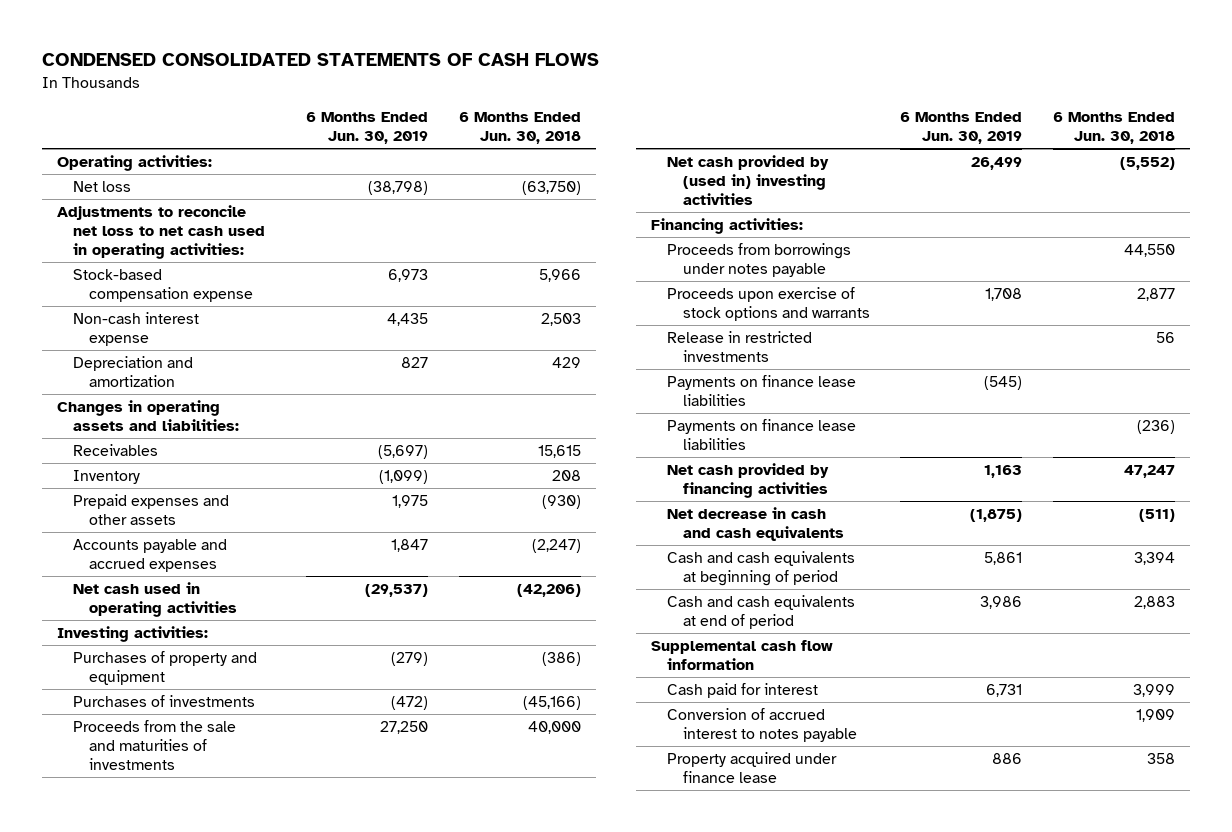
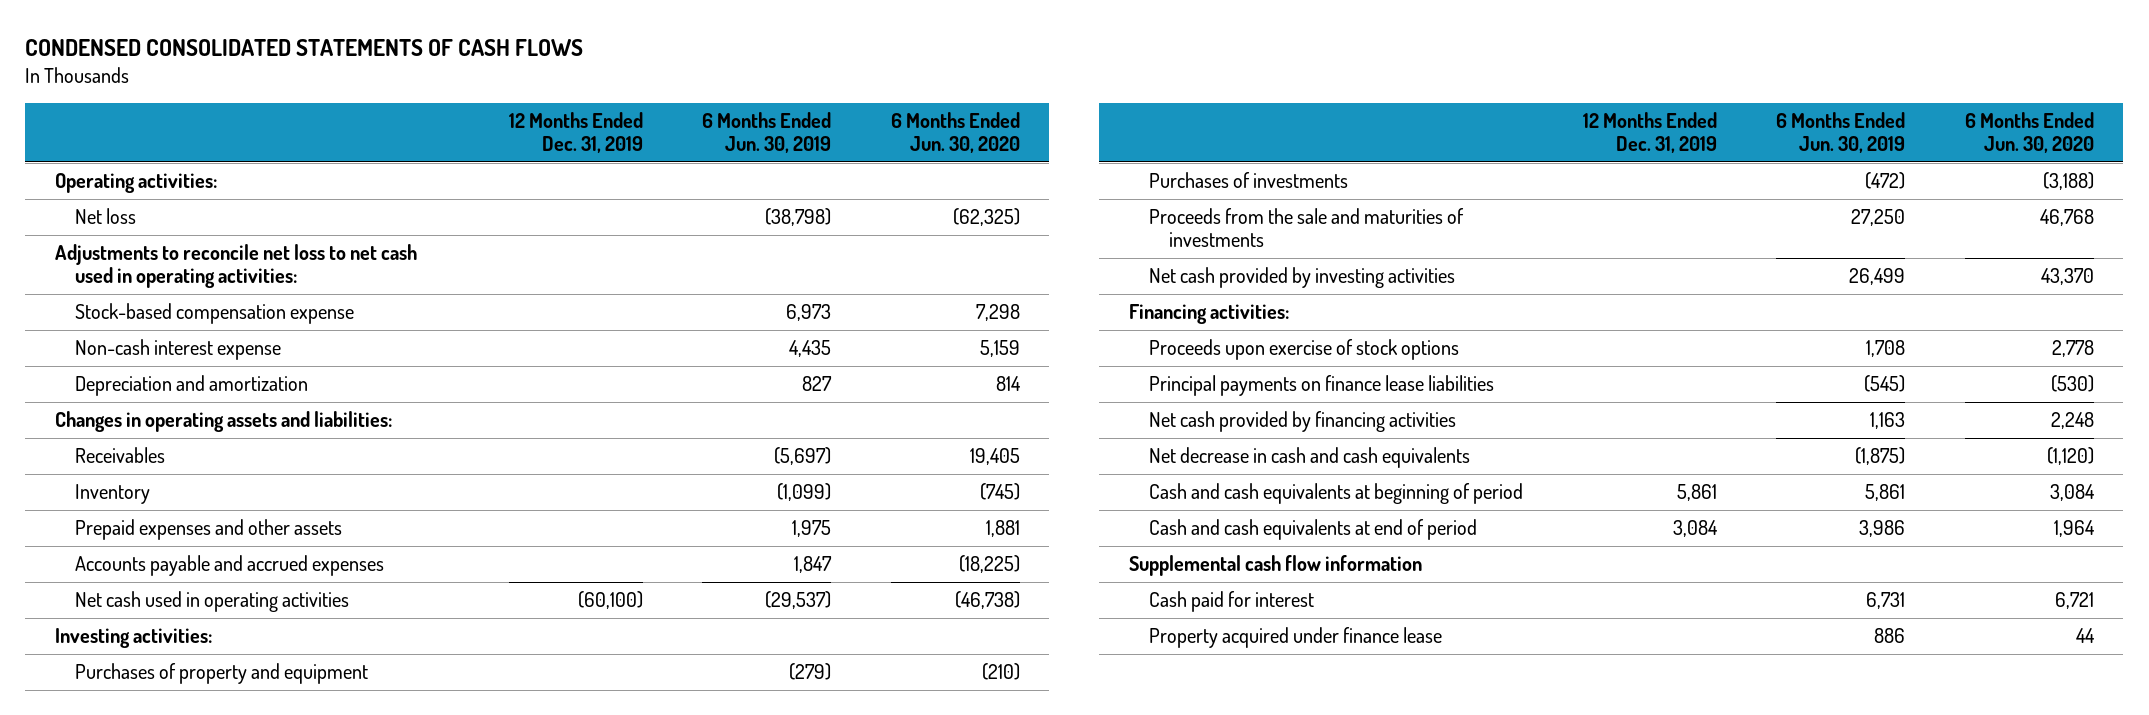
[458,111,581,144] 6 Months Ended Jun. 30, 2018 -> none
none -> [508,112,643,154] 12 Months Ended Dec. 31, 2019
none -> [890,112,1020,154] 6 Months Ended Jun. 30, 2020
[666,155,829,205] Net cash provided by (used in) investing activities -> [1149,267,1456,289] Net cash provided by investing activities
[666,243,851,278] Proceeds from borrowings under notes payable -> none
[666,331,812,363] Release in restricted investments -> none
[666,419,856,451] Payments on finance lease liabilities -> none
[666,287,871,322] Proceeds upon exercise of stock options and warrants -> [1149,339,1460,361] Proceeds upon exercise of stock options
[666,375,856,407] Payments on finance lease liabilities -> [1149,375,1495,397] Principal payments on finance lease liabilities
[666,708,858,743] Conversion of accrued interest to notes payable -> none

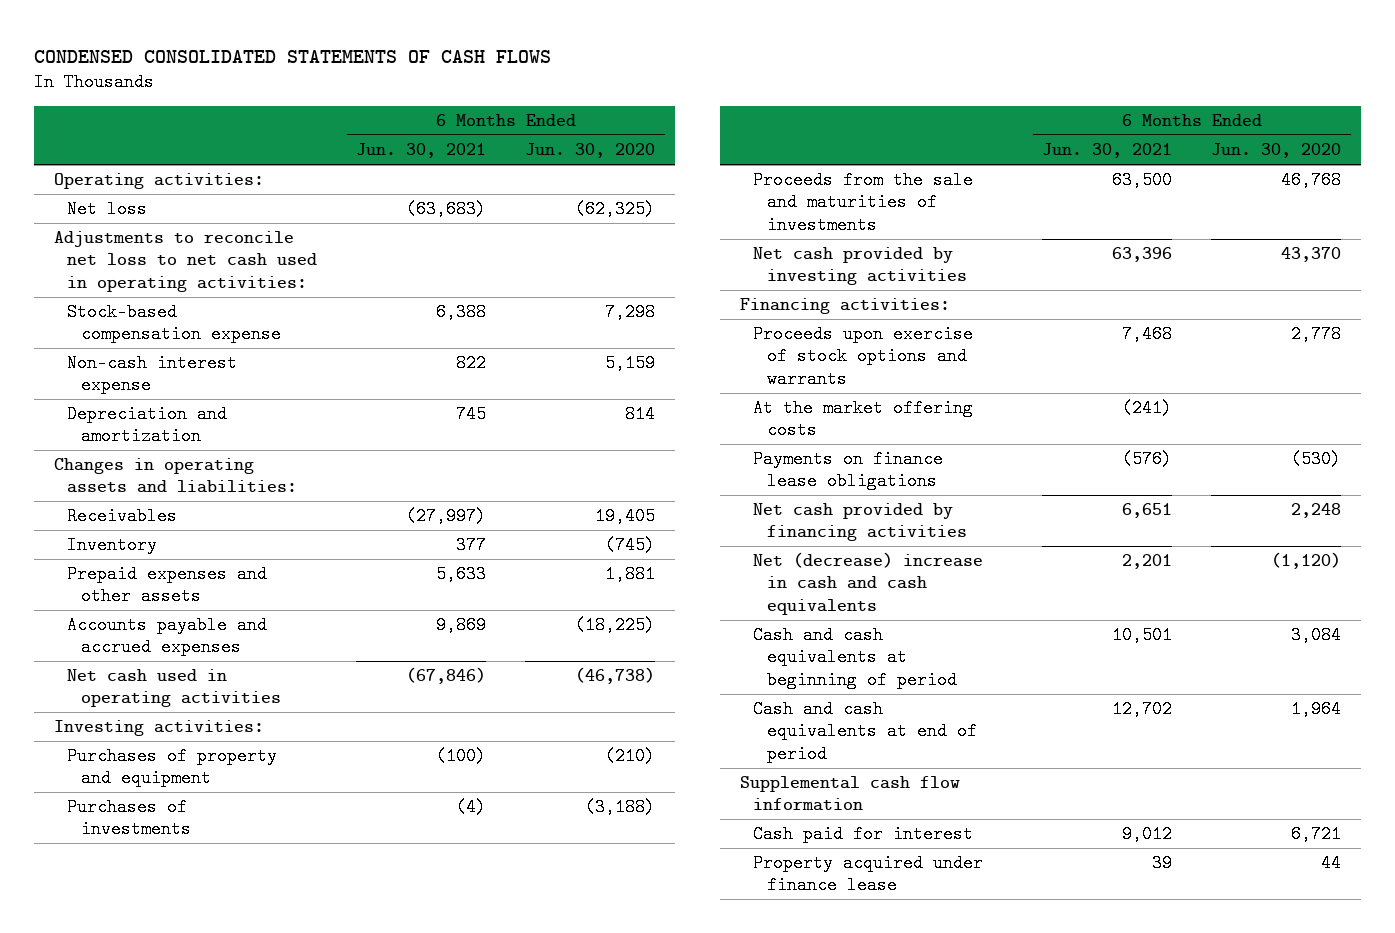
[508,112,643,154] 12 Months Ended Dec. 31, 2019 -> none
[702,112,832,154] 6 Months Ended Jun. 30, 2019 -> none
none -> [356,143,487,159] Jun. 30, 2021
[1149,339,1460,361] Proceeds upon exercise of stock options -> [753,325,974,388] Proceeds upon exercise of stock options and warrants
none -> [753,399,974,440] At the market offering costs
[1149,375,1495,397] Principal payments on finance lease liabilities -> [753,450,944,491] Payments on finance lease obligations
[1149,447,1471,469] Net decrease in cash and cash equivalents -> [753,552,984,615] Net (decrease) increase in cash and cash equivalents

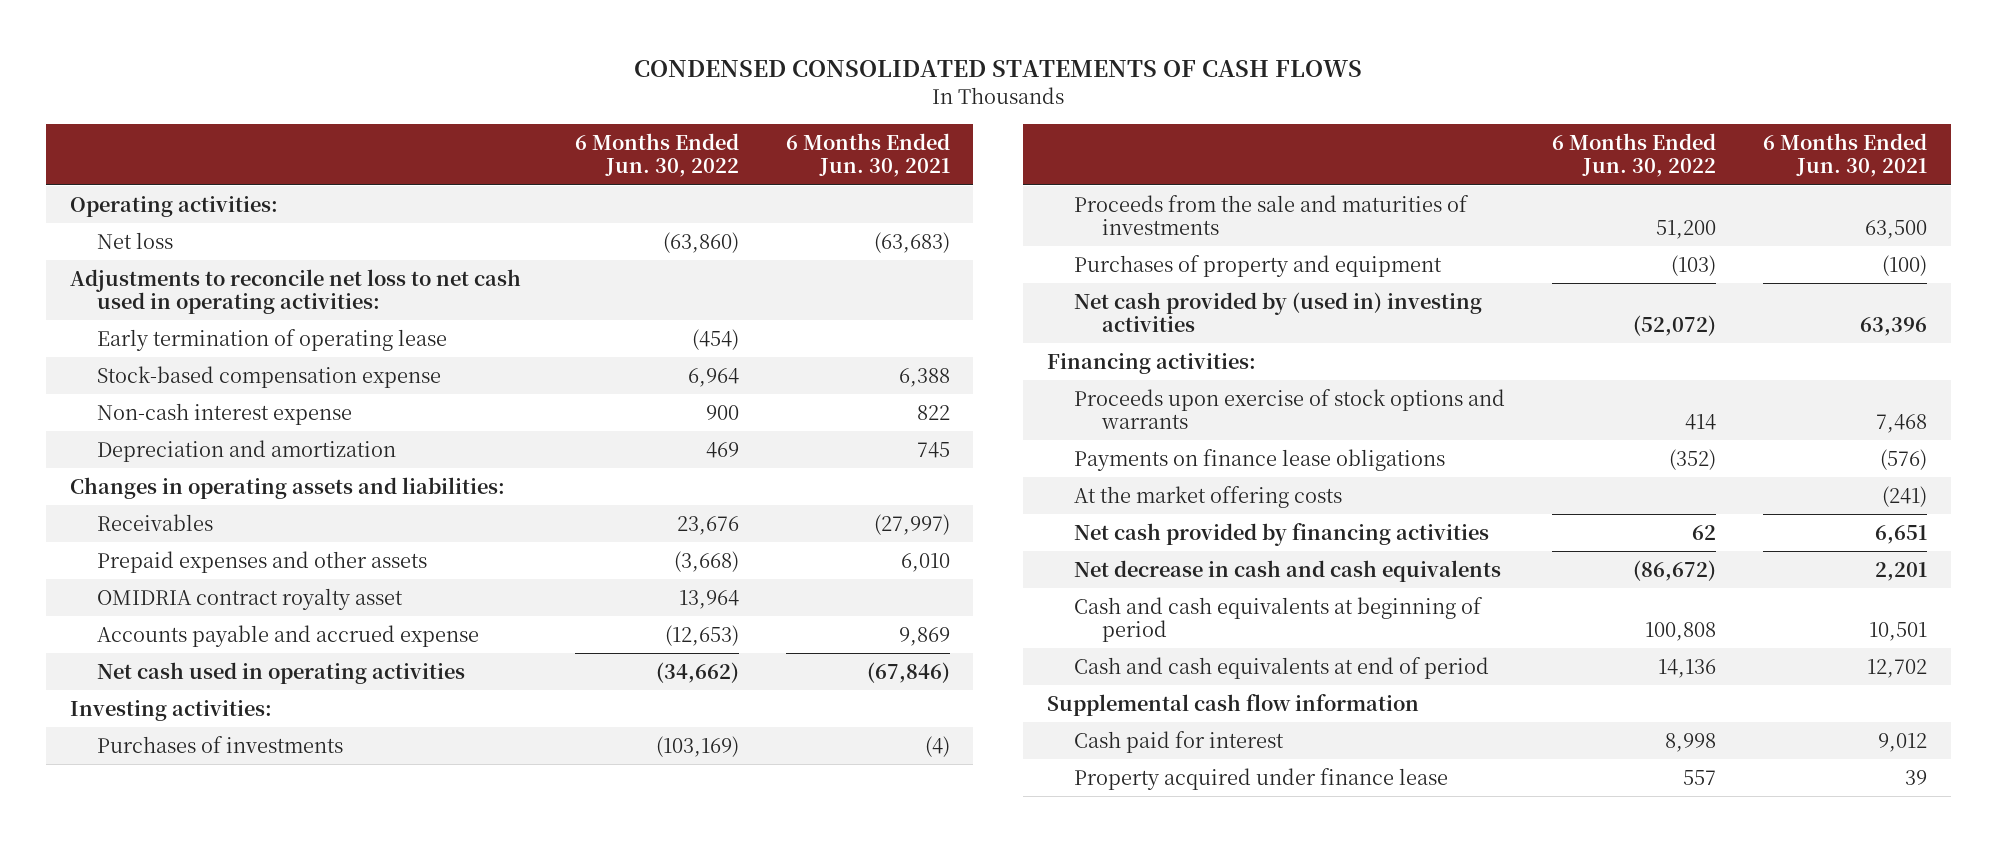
[525,143,656,159] Jun. 30, 2020 -> none
none -> [575,133,740,178] 6 Months Ended Jun. 30, 2022
none -> [97,328,448,351] Early termination of operating lease
[67,536,158,555] Inventory -> none
[436,565,487,584] 5,633 -> [900,552,950,572] 6,010
none -> [97,587,404,610] OMIDRIA contract royalty asset
[67,616,268,657] Accounts payable and accrued expenses -> [97,624,480,647] Accounts payable and accrued expense
[67,747,278,788] Purchases of property and equipment -> [1074,254,1443,277] Purchases of property and equipment
[753,247,967,286] Net cash provided by investing activities -> [1074,291,1483,333] Net cash provided by (used in) investing activities
[753,399,974,440] At the market offering costs -> [1074,485,1343,508] At the market offering costs
[753,552,984,615] Net (decrease) increase in cash and cash equivalents -> [1074,559,1502,582] Net decrease in cash and cash equivalents

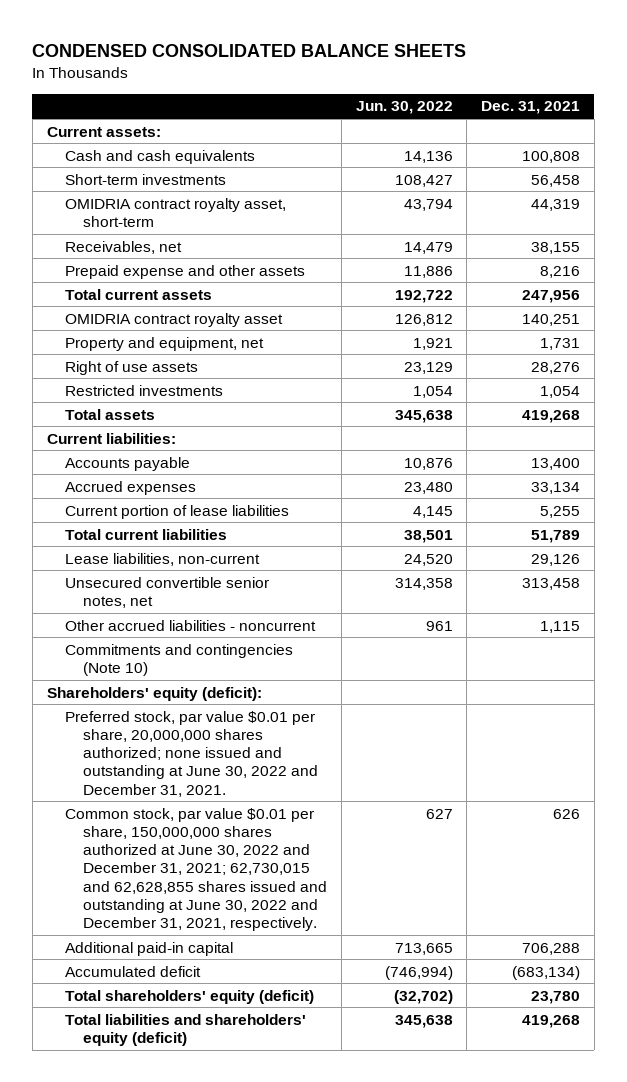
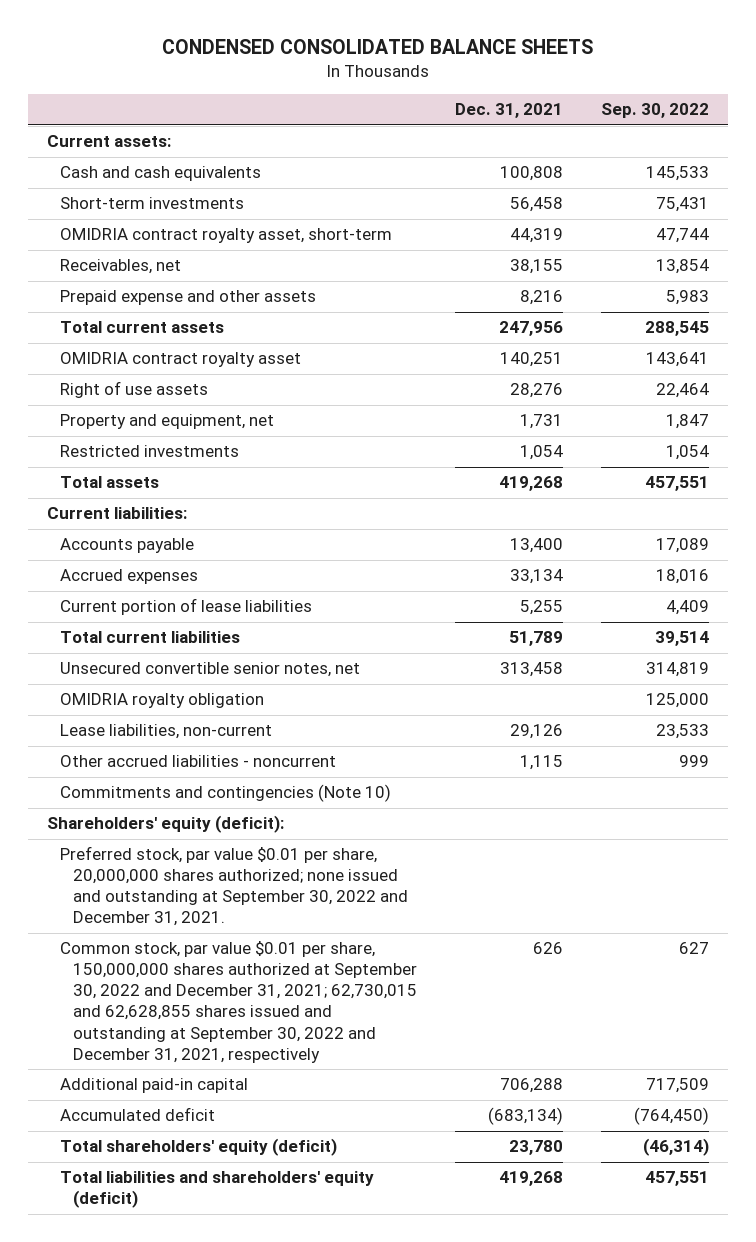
[355,101,453,115] Jun. 30, 2022 -> none
none -> [601,103,710,119] Sep. 30, 2022
[64,336,264,351] Property and equipment, net -> [60,414,275,430] Property and equipment, net
none -> [60,693,265,709] OMIDRIA royalty obligation
[64,552,260,566] Lease liabilities, non-current -> [60,724,273,740] Lease liabilities, non-current
[64,710,319,797] Preferred stock, par value $0.01 per share, 20,000,000 shares authorized; none issued and outstanding at June 30, 2022 and December 31, 2021. -> [60,846,408,927] Preferred stock, par value $0.01 per share, 20,000,000 shares authorized; none issued and outstanding at September 30, 2022 and December 31, 2021.
[64,807,328,932] Common stock, par value $0.01 per share, 150,000,000 shares authorized at June 30, 2022 and December 31, 2021; 62,730,015 and 62,628,855 shares issued and outstanding at June 30, 2022 and December 31, 2021, respectively. -> [60,941,417,1063] Common stock, par value $0.01 per share, 150,000,000 shares authorized at September 30, 2022 and December 31, 2021; 62,730,015 and 62,628,855 shares issued and outstanding at September 30, 2022 and December 31, 2021, respectively

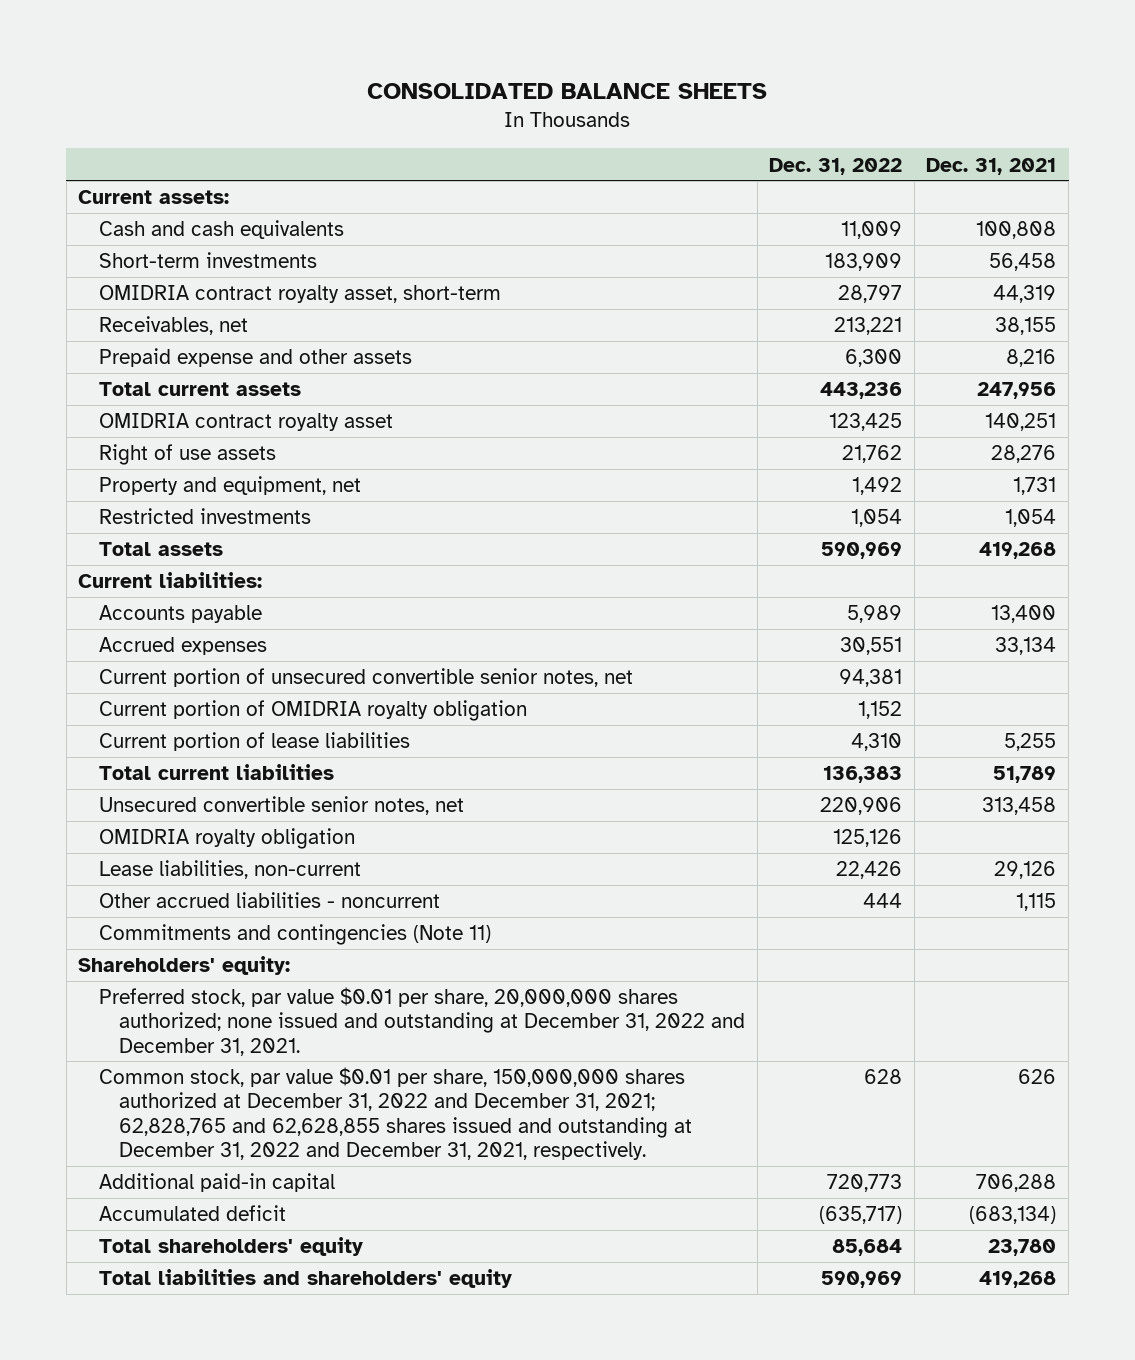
[162,39,594,55] CONDENSED CONSOLIDATED BALANCE SHEETS -> [367,82,768,99] CONSOLIDATED BALANCE SHEETS
[601,103,710,119] Sep. 30, 2022 -> none
none -> [769,157,903,175] Dec. 31, 2022
none -> [98,668,633,688] Current portion of unsecured convertible senior notes, net
none -> [98,700,527,722] Current portion of OMIDRIA royalty obligation
[60,784,392,803] Commitments and contingencies (Note 10) -> [98,924,491,946] Commitments and contingencies (Note 11)
[47,815,285,834] Shareholders' equity (deficit): -> [78,956,291,976] Shareholders' equity:
[60,846,408,927] Preferred stock, par value $0.01 per share, 20,000,000 shares authorized; none issued and outstanding at September 30, 2022 and December 31, 2021. -> [98,987,746,1056] Preferred stock, par value $0.01 per share, 20,000,000 shares authorized; none issued and outstanding at December 31, 2022 and December 31, 2021.
[60,941,417,1063] Common stock, par value $0.01 per share, 150,000,000 shares authorized at September 30, 2022 and December 31, 2021; 62,730,015 and 62,628,855 shares issued and outstanding at September 30, 2022 and December 31, 2021, respectively -> [98,1067,693,1160] Common stock, par value $0.01 per share, 150,000,000 shares authorized at December 31, 2022 and December 31, 2021; 62,828,765 and 62,628,855 shares issued and outstanding at December 31, 2022 and December 31, 2021, respectively.
[60,1138,338,1157] Total shareholders' equity (deficit) -> [98,1237,363,1257] Total shareholders' equity
[60,1171,375,1209] Total liabilities and shareholders' equity (deficit) -> [98,1269,512,1289] Total liabilities and shareholders' equity

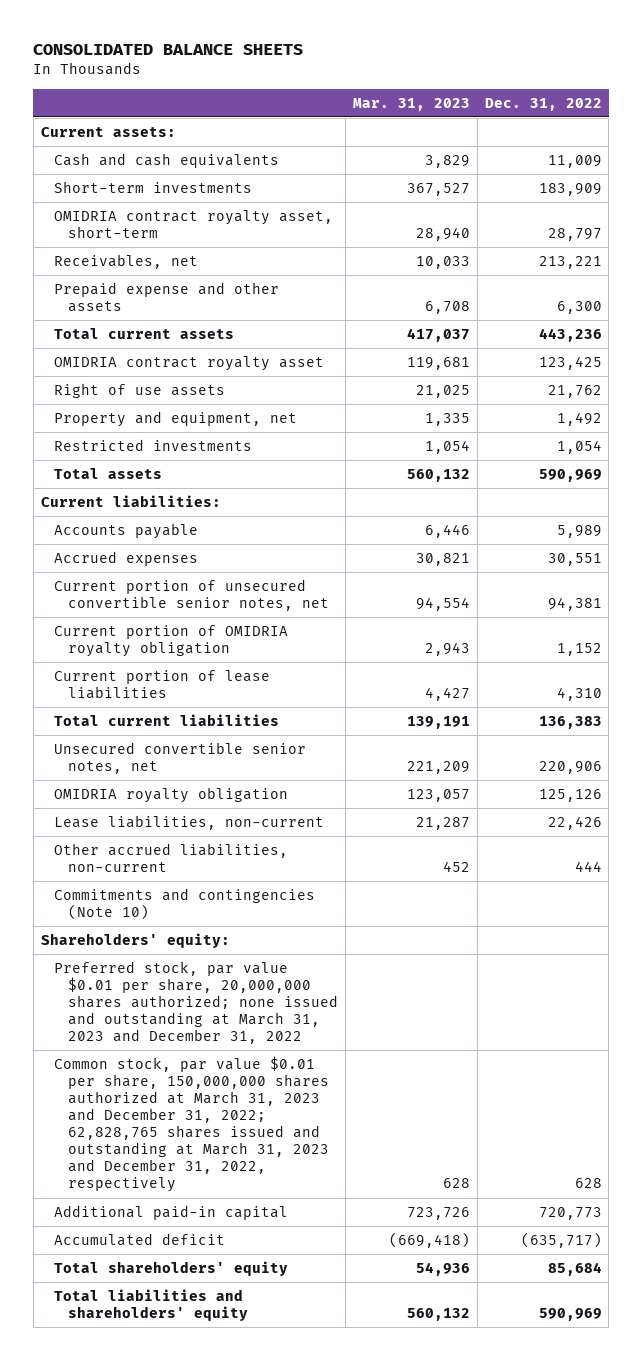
[926,157,1057,175] Dec. 31, 2021 -> none
none -> [352,97,470,111] Mar. 31, 2023
[98,892,440,909] Other accrued liabilities - noncurrent -> [54,843,289,873] Other accrued liabilities, non-current
[98,924,491,946] Commitments and contingencies (Note 11) -> [54,888,316,921] Commitments and contingencies (Note 10)
[98,987,746,1056] Preferred stock, par value $0.01 per share, 20,000,000 shares authorized; none issued and outstanding at December 31, 2022 and December 31, 2021. -> [54,961,338,1045] Preferred stock, par value $0.01 per share, 20,000,000 shares authorized; none issued and outstanding at March 31, 2023 and December 31, 2022
[98,1067,693,1160] Common stock, par value $0.01 per share, 150,000,000 shares authorized at December 31, 2022 and December 31, 2021; 62,828,765 and 62,628,855 shares issued and outstanding at December 31, 2022 and December 31, 2021, respectively. -> [54,1056,329,1193] Common stock, par value $0.01 per share, 150,000,000 shares authorized at March 31, 2023 and December 31, 2022; 62,828,765 shares issued and outstanding at March 31, 2023 and December 31, 2022, respectively

